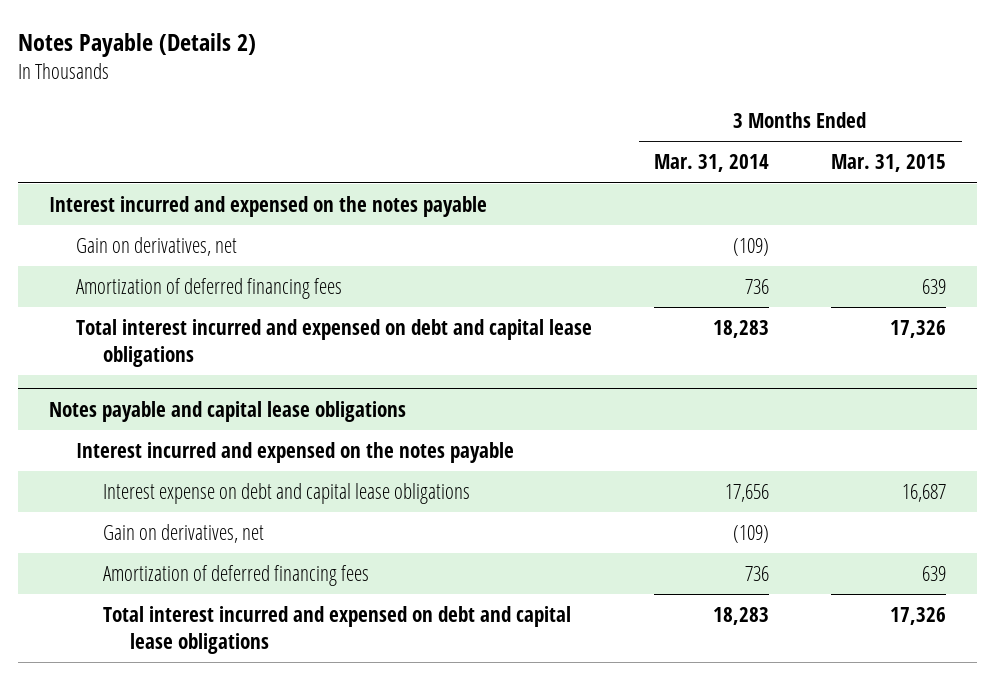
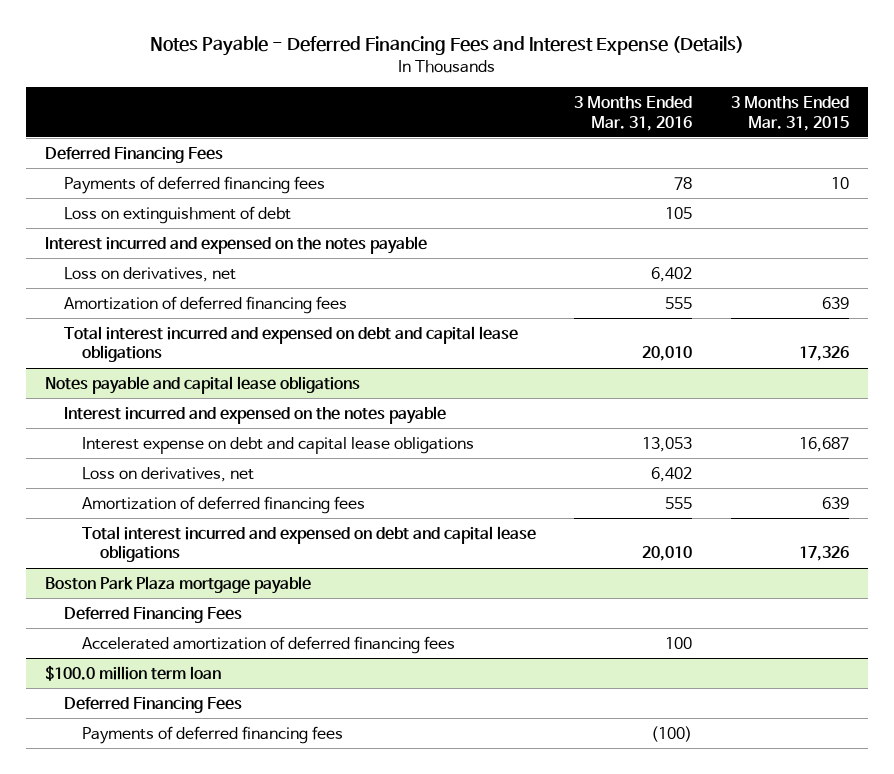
[18,32,257,57] Notes Payable (Details 2) -> [150,36,745,57] Notes Payable - Deferred Financing Fees and Interest Expense (Details)
[654,154,770,173] Mar. 31, 2014 -> none
none -> [574,95,693,131] 3 Months Ended Mar. 31, 2016
none -> [45,146,224,163] Deferred Financing Fees
none -> [63,175,325,194] Payments of deferred financing fees
none -> [63,205,291,224] Loss on extinguishment of debt
[76,237,238,257] Gain on derivatives, net -> [63,266,236,282] Loss on derivatives, net
[103,524,265,544] Gain on derivatives, net -> [81,466,254,482] Loss on derivatives, net
none -> [45,575,312,594] Boston Park Plaza mortgage payable
none -> [63,606,242,623] Deferred Financing Fees
none -> [81,635,455,654] Accelerated amortization of deferred financing fees
none -> [45,664,222,681] $100.0 million term loan
none -> [63,696,242,713] Deferred Financing Fees
none -> [81,725,343,744] Payments of deferred financing fees

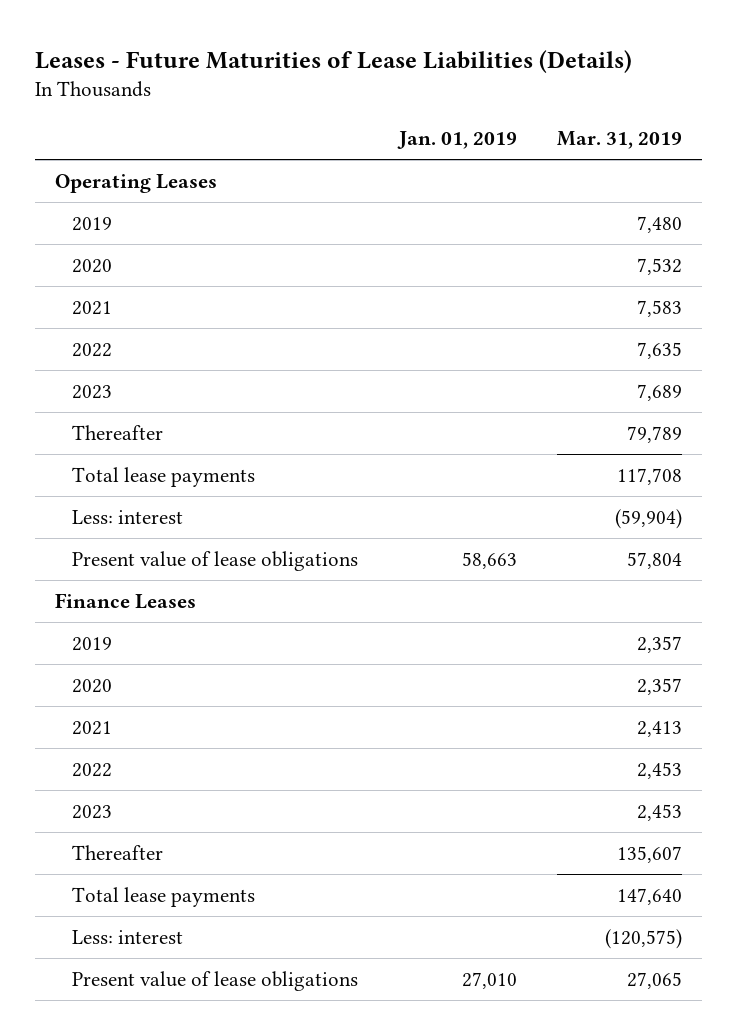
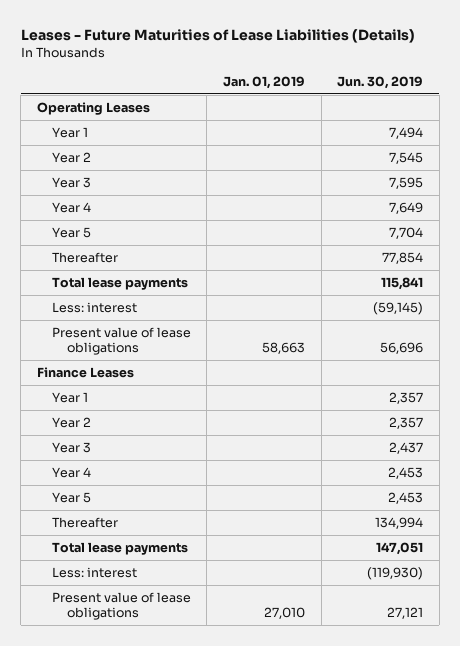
[557,131,683,150] Mar. 31, 2019 -> none
none -> [337,75,424,89] Jun. 30, 2019
[72,216,113,231] 2019 -> [51,126,88,138] Year 1
[72,258,113,273] 2020 -> [51,151,91,163] Year 2
[72,300,113,315] 2021 -> [51,176,91,188] Year 3
[72,342,113,357] 2022 -> [51,201,91,213] Year 4
[72,384,113,399] 2023 -> [51,226,91,238] Year 5
[72,636,113,651] 2019 -> [51,391,88,403] Year 1
[72,678,113,693] 2020 -> [51,416,91,428] Year 2
[72,720,113,735] 2021 -> [51,441,91,453] Year 3
[72,762,113,777] 2022 -> [51,466,91,478] Year 4
[72,804,113,819] 2023 -> [51,491,91,503] Year 5

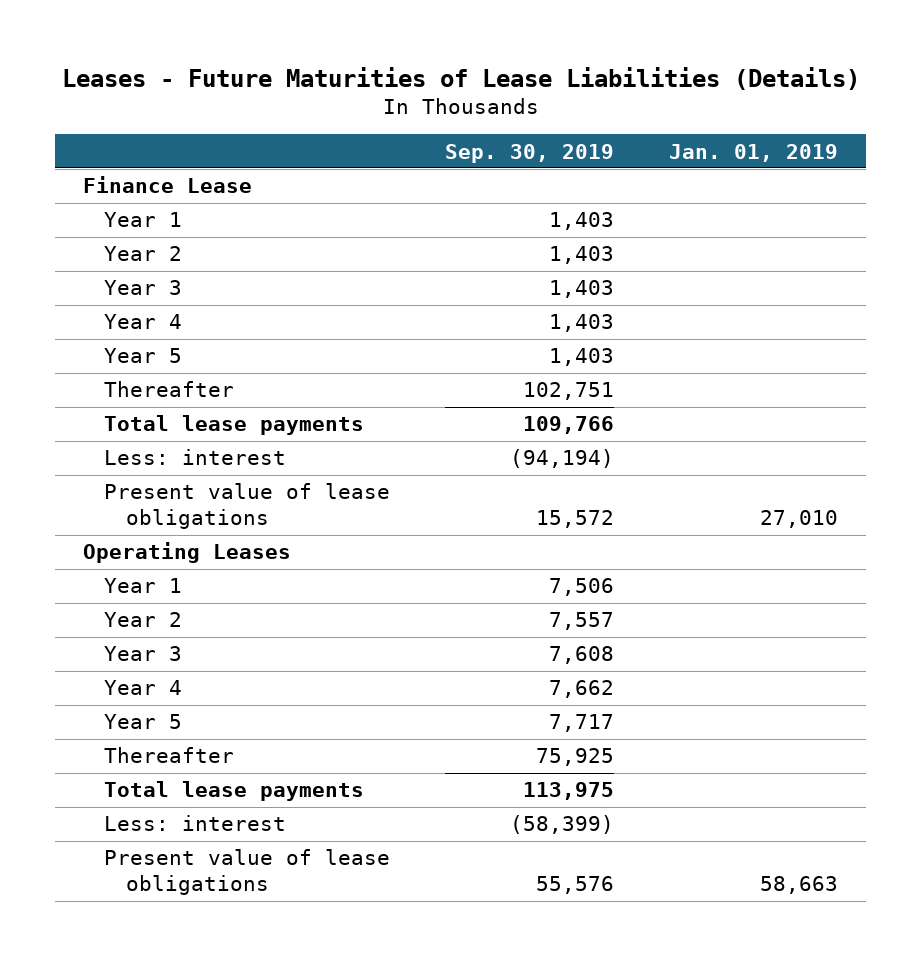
[337,75,424,89] Jun. 30, 2019 -> none
none -> [445,143,615,163] Sep. 30, 2019
none -> [82,176,252,194] Finance Lease
[36,366,134,378] Finance Leases -> none
[51,591,191,620] Present value of lease obligations -> [104,483,391,530] Present value of lease obligations
[36,101,150,115] Operating Leases -> [82,542,291,564] Operating Leases
[51,326,191,355] Present value of lease obligations -> [104,849,391,896] Present value of lease obligations

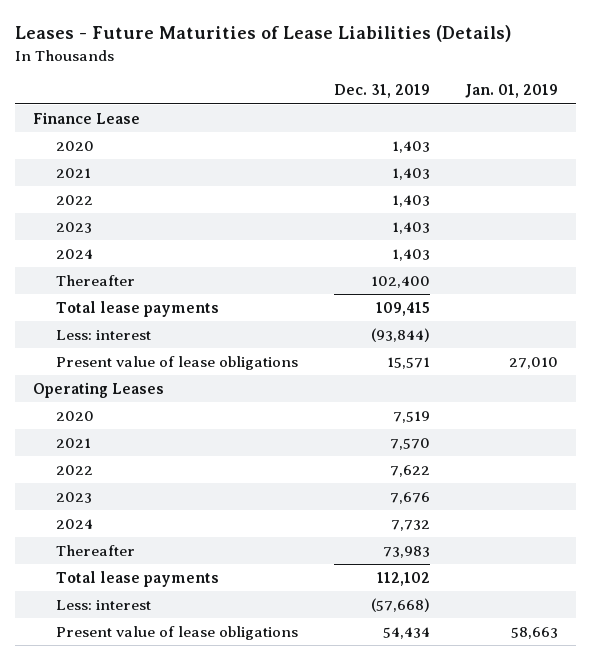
[445,143,615,163] Sep. 30, 2019 -> none
none -> [333,84,430,99] Dec. 31, 2019
[104,212,183,228] Year 1 -> [55,141,94,152] 2020
[104,246,183,262] Year 2 -> [55,168,91,179] 2021
[104,280,183,296] Year 3 -> [55,195,93,206] 2022
[104,314,183,330] Year 4 -> [55,222,92,234] 2023
[104,348,183,364] Year 5 -> [55,249,93,260] 2024
[104,578,183,594] Year 1 -> [55,411,94,422] 2020
[104,612,183,628] Year 2 -> [55,438,91,449] 2021
[104,646,183,662] Year 3 -> [55,465,93,476] 2022
[104,680,183,696] Year 4 -> [55,492,92,504] 2023
[104,714,183,730] Year 5 -> [55,519,93,530] 2024

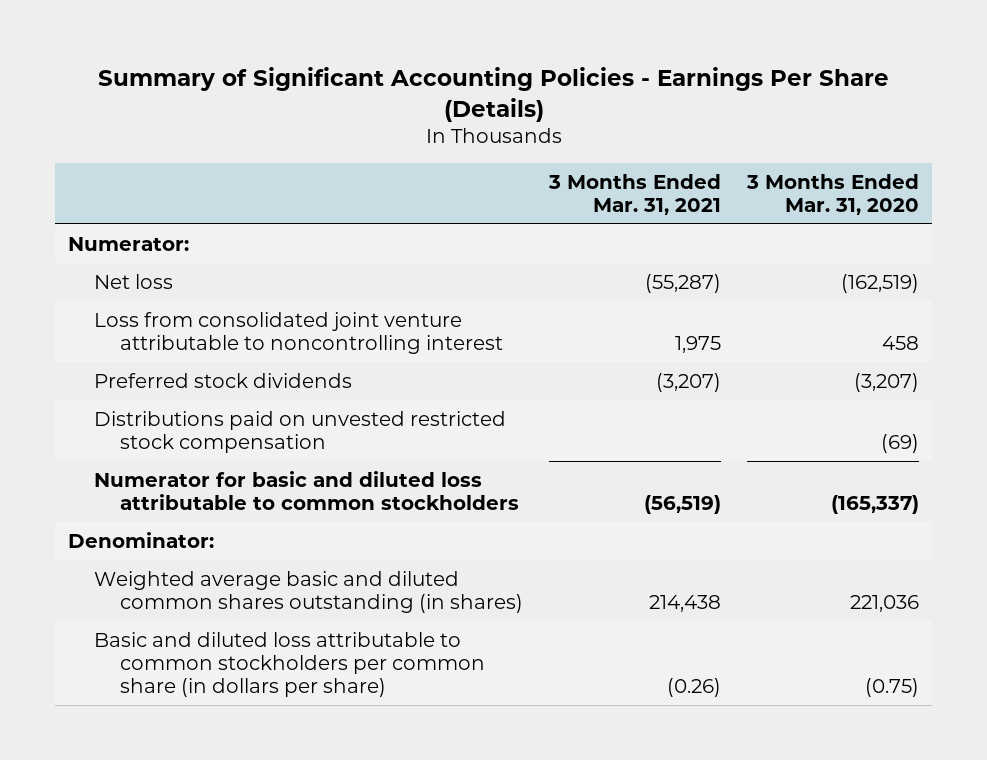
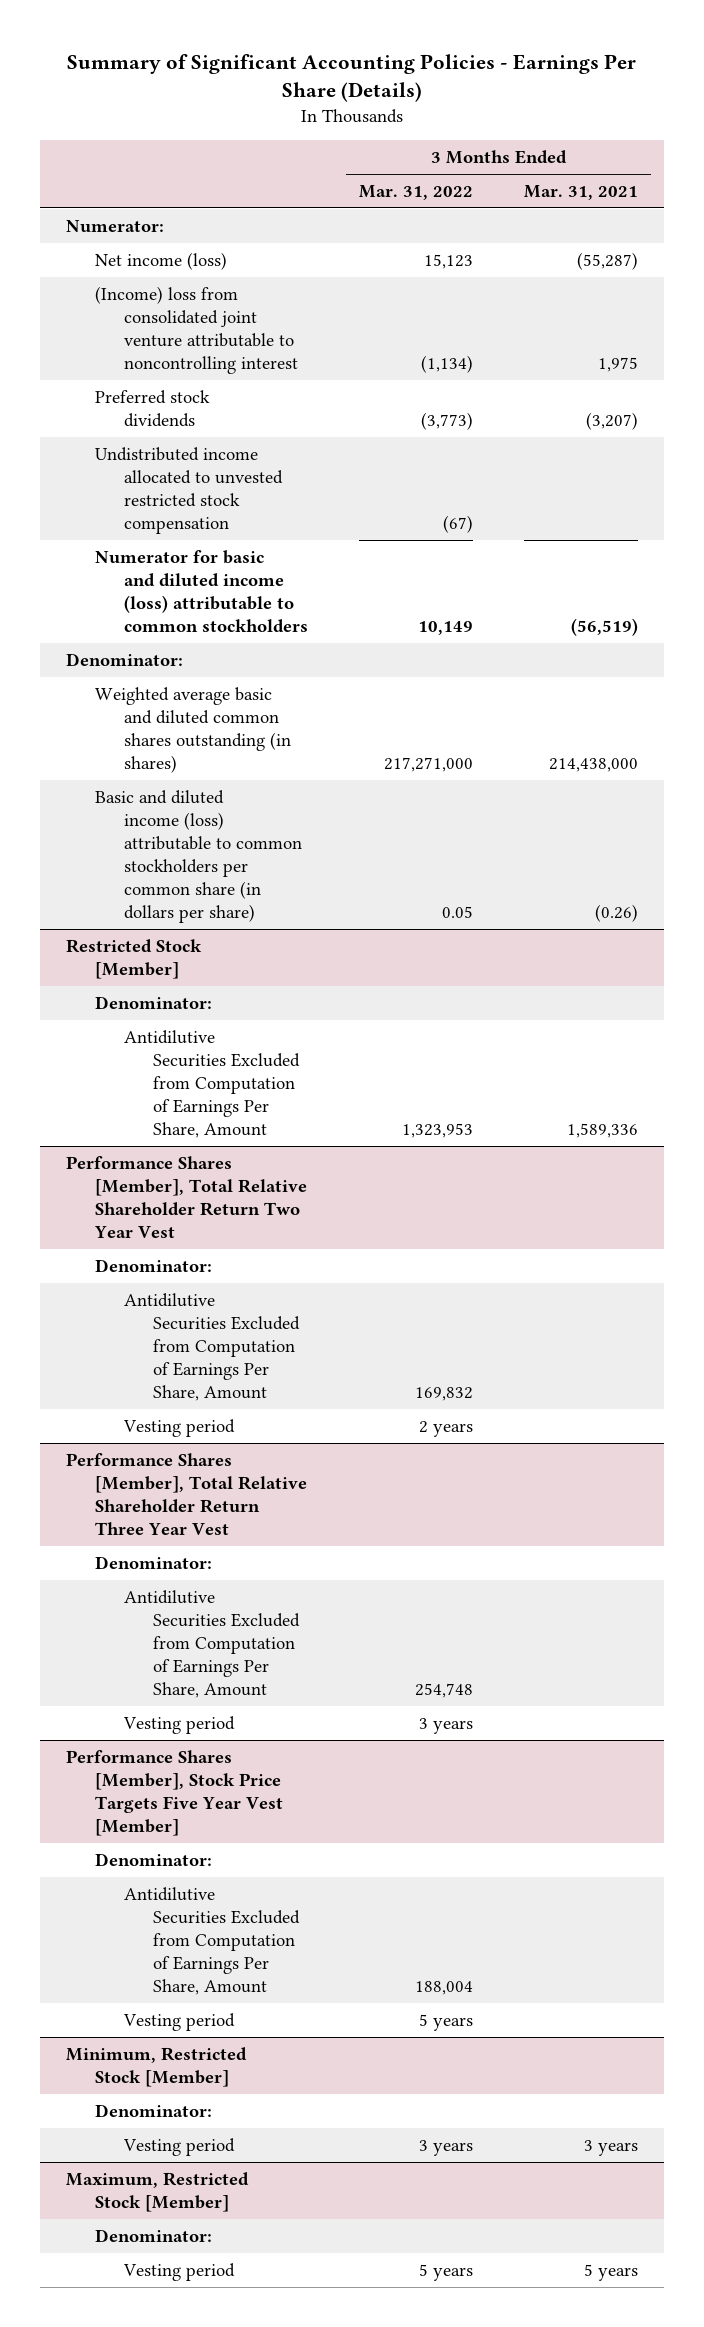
[746,174,920,216] 3 Months Ended Mar. 31, 2020 -> none
none -> [359,184,474,200] Mar. 31, 2022
[94,273,174,289] Net loss -> [94,251,227,270] Net income (loss)
[94,311,504,354] Loss from consolidated joint venture attributable to noncontrolling interest -> [94,285,299,374] (Income) loss from consolidated joint venture attributable to noncontrolling interest
[94,410,507,453] Distributions paid on unvested restricted stock compensation -> none
none -> [94,446,284,534] Undistributed income allocated to unvested restricted stock compensation
[94,470,520,510] Numerator for basic and diluted loss attributable to common stockholders -> [94,549,309,633] Numerator for basic and diluted income (loss) attributable to common stockholders
[649,594,722,612] 214,438 -> [549,757,639,772] 214,438,000
[94,631,486,697] Basic and diluted loss attributable to common stockholders per common share (in dollars per share) -> [94,789,303,923] Basic and diluted income (loss) attributable to common stockholders per common share (in dollars per share)
none -> [65,938,202,979] Restricted Stock [Member]
none -> [94,995,212,1009] Denominator:
none -> [124,1029,301,1138] Antidilutive Securities Excluded from Computation of Earnings Per Share, Amount
none -> [65,1155,307,1238] Performance Shares [Member], Total Relative Shareholder Return Two Year Vest
none -> [94,1258,212,1272] Denominator:
none -> [124,1292,301,1401] Antidilutive Securities Excluded from Computation of Earnings Per Share, Amount
none -> [123,1418,236,1437] Vesting period
none -> [65,1452,307,1535] Performance Shares [Member], Total Relative Shareholder Return Three Year Vest
none -> [94,1555,212,1569] Denominator:
none -> [124,1589,301,1698] Antidilutive Securities Excluded from Computation of Earnings Per Share, Amount
none -> [123,1715,236,1734] Vesting period
none -> [65,1749,283,1836] Performance Shares [Member], Stock Price Targets Five Year Vest [Member]
none -> [94,1852,212,1866] Denominator:
none -> [124,1886,301,1995] Antidilutive Securities Excluded from Computation of Earnings Per Share, Amount
none -> [123,2012,236,2031] Vesting period
none -> [65,2046,247,2087] Minimum, Restricted Stock [Member]
none -> [94,2103,212,2117] Denominator:
none -> [123,2137,236,2156] Vesting period
none -> [65,2171,249,2212] Maximum, Restricted Stock [Member]
none -> [94,2228,212,2242] Denominator:
none -> [123,2262,236,2281] Vesting period

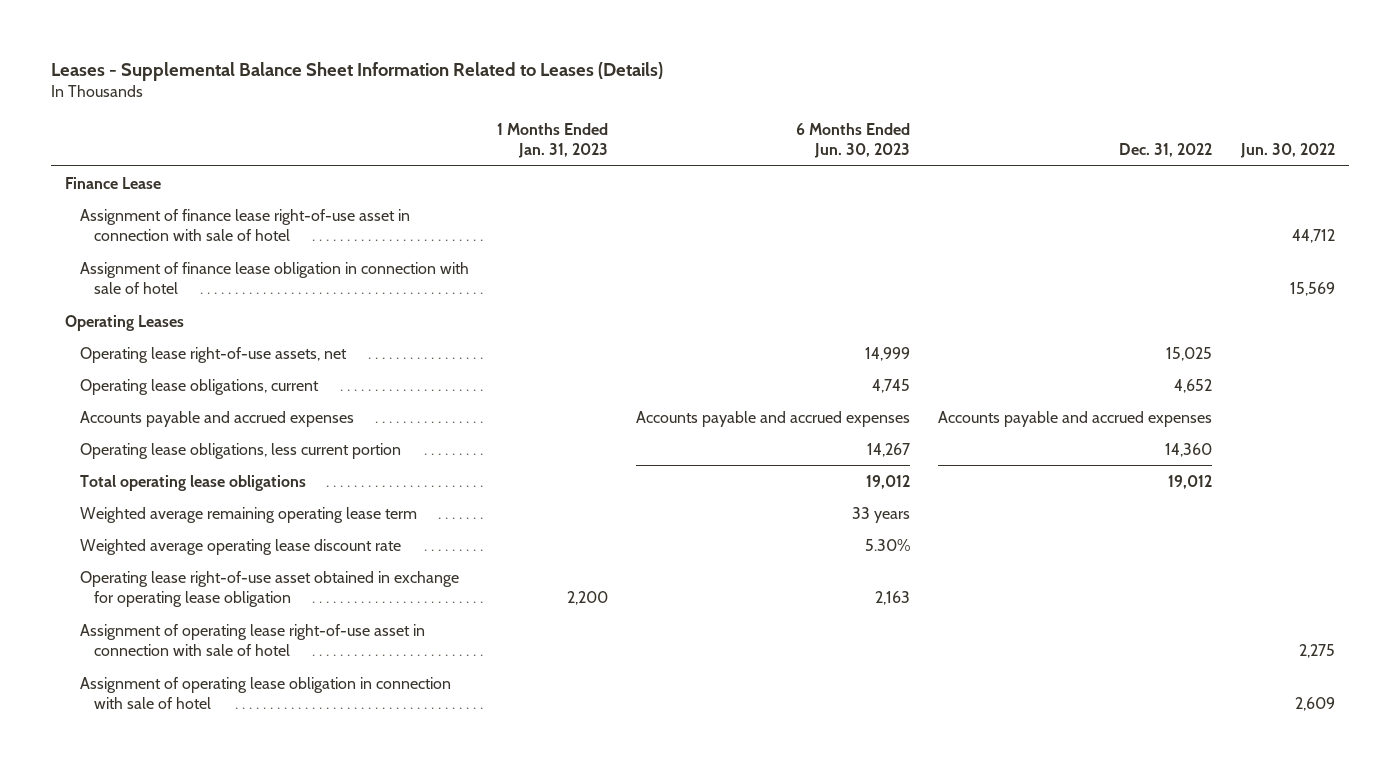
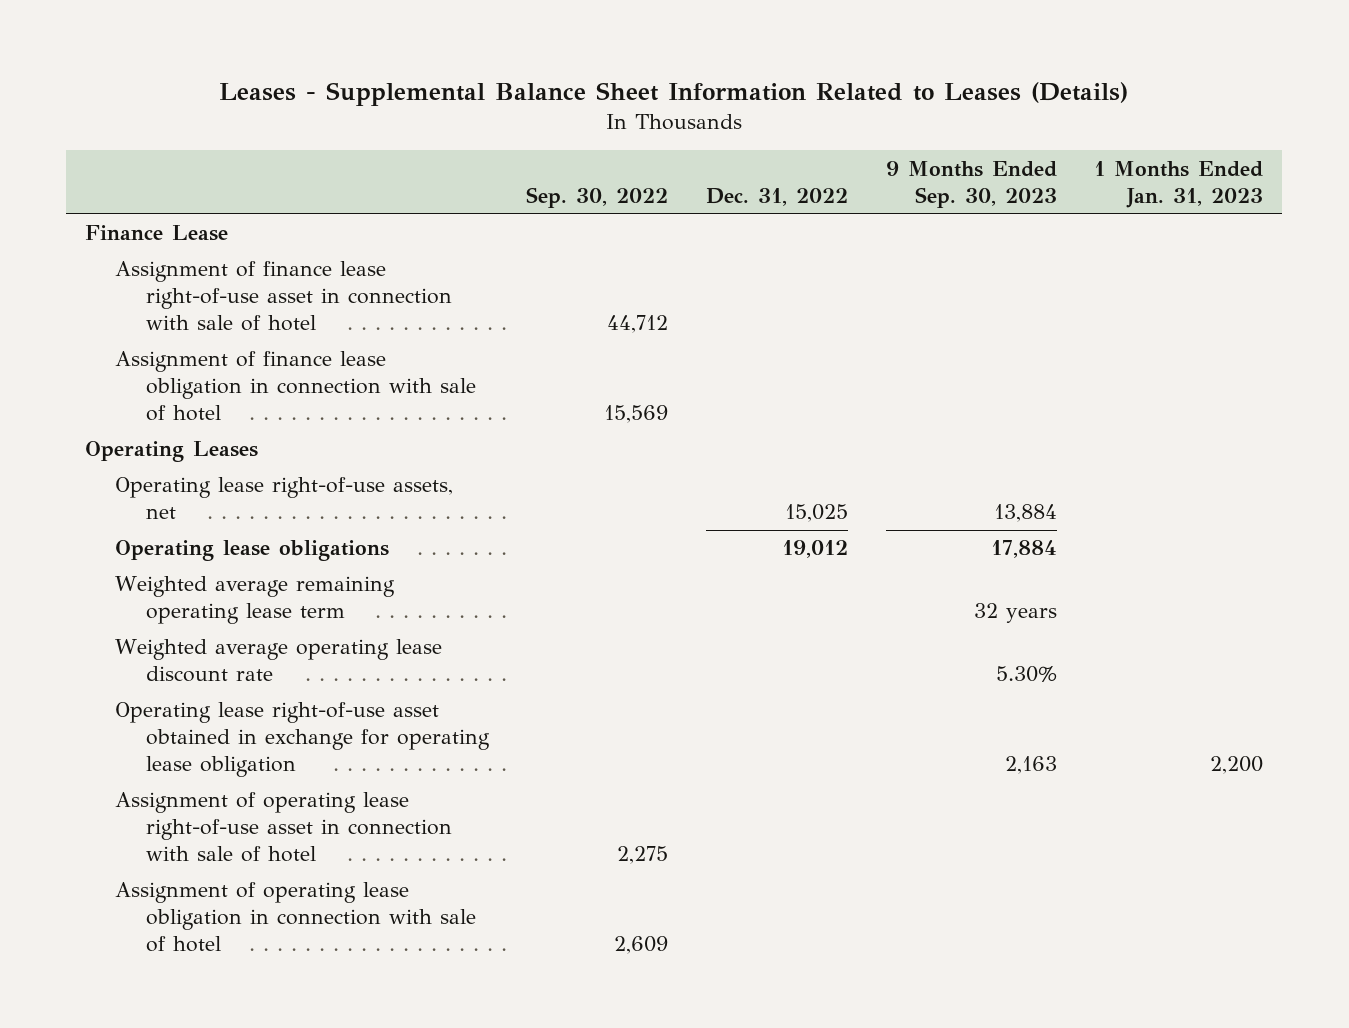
[796,122,911,159] 6 Months Ended Jun. 30, 2023 -> none
[1239,143,1335,159] Jun. 30, 2022 -> none
none -> [526,186,669,208] Sep. 30, 2022
none -> [885,160,1057,208] 9 Months Ended Sep. 30, 2023
[79,378,319,395] Operating lease obligations, current -> none
[79,410,354,427] Accounts payable and accrued expenses -> none
[79,442,401,459] Operating lease obligations, less current portion -> none
[79,474,306,491] Total operating lease obligations -> [115,540,390,562] Operating lease obligations

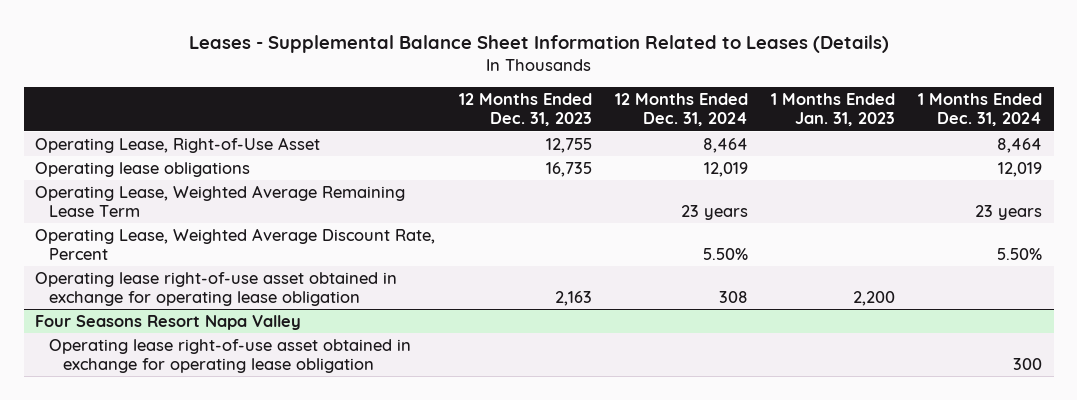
[526,186,669,208] Sep. 30, 2022 -> none
[705,187,848,206] Dec. 31, 2022 -> none
[885,160,1057,208] 9 Months Ended Sep. 30, 2023 -> none
none -> [458,93,592,127] 12 Months Ended Dec. 31, 2023
none -> [614,93,748,127] 12 Months Ended Dec. 31, 2024
none -> [918,93,1043,127] 1 Months Ended Dec. 31, 2024
[85,225,229,242] Finance Lease -> none
[115,261,452,332] Assignment of finance lease right-of-use asset in connection with sale of hotel -> none
[115,351,476,422] Assignment of finance lease obligation in connection with sale of hotel -> none
[85,441,259,463] Operating Leases -> none
[115,477,454,520] Operating lease right-of-use assets, net -> [35,136,321,153] Operating Lease, Right-of-Use Asset
[115,576,396,625] Weighted average remaining operating lease term -> [35,184,406,217] Operating Lease, Weighted Average Remaining Lease Term
[115,639,443,683] Weighted average operating lease discount rate -> [35,227,436,260] Operating Lease, Weighted Average Discount Rate, Percent
[115,792,452,863] Assignment of operating lease right-of-use asset in connection with sale of hotel -> none
[115,882,476,953] Assignment of operating lease obligation in connection with sale of hotel -> none
none -> [35,314,302,330] Four Seasons Resort Napa Valley
none -> [49,338,412,373] Operating lease right-of-use asset obtained in exchange for operating lease obligation

